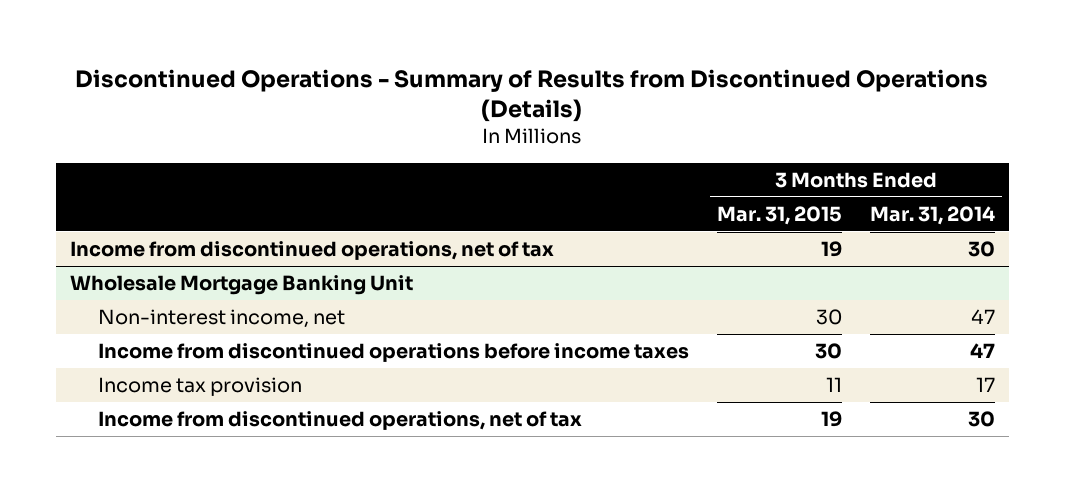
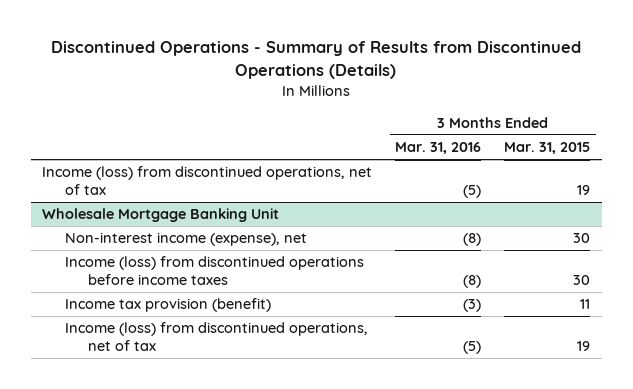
[869,205,995,225] Mar. 31, 2014 -> none
none -> [395,142,482,155] Mar. 31, 2016
[70,241,555,261] Income from discontinued operations, net of tax -> [42,166,373,195] Income (loss) from discontinued operations, net of tax
[98,309,346,329] Non-interest income, net -> [64,232,307,247] Non-interest income (expense), net
[98,343,690,363] Income from discontinued operations before income taxes -> [64,256,364,285] Income (loss) from discontinued operations before income taxes
[98,377,303,397] Income tax provision -> [64,298,271,313] Income tax provision (benefit)
[98,411,583,431] Income from discontinued operations, net of tax -> [64,322,368,351] Income (loss) from discontinued operations, net of tax

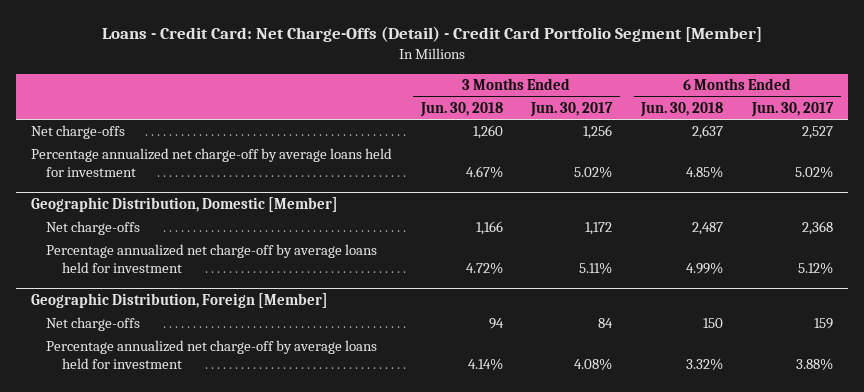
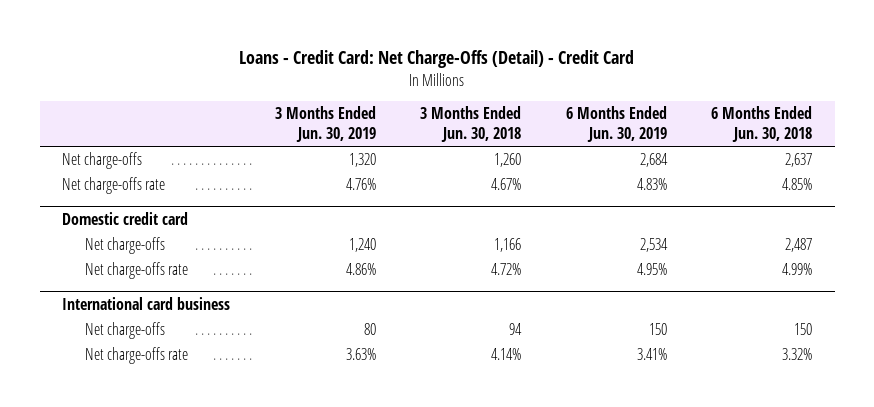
[101,25,762,42] Loans - Credit Card: Net Charge-Offs (Detail) - Credit Card Portfolio Segment [Member] -> [239,50,635,69] Loans - Credit Card: Net Charge-Offs (Detail) - Credit Card
[530,101,614,117] Jun. 30, 2017 -> none
[751,101,835,117] Jun. 30, 2017 -> none
none -> [274,106,376,143] 3 Months Ended Jun. 30, 2019
none -> [565,106,667,143] 6 Months Ended Jun. 30, 2019
[30,148,392,178] Percentage annualized net charge-off by average loans held for investment -> [62,176,166,194] Net charge-offs rate
[30,197,338,213] Geographic Distribution, Domestic [Member] -> [62,211,189,225] Domestic credit card
[46,244,378,274] Percentage annualized net charge-off by average loans held for investment -> [84,261,188,279] Net charge-offs rate
[30,293,328,309] Geographic Distribution, Foreign [Member] -> [62,296,231,310] International card business
[46,340,378,370] Percentage annualized net charge-off by average loans held for investment -> [84,346,188,364] Net charge-offs rate

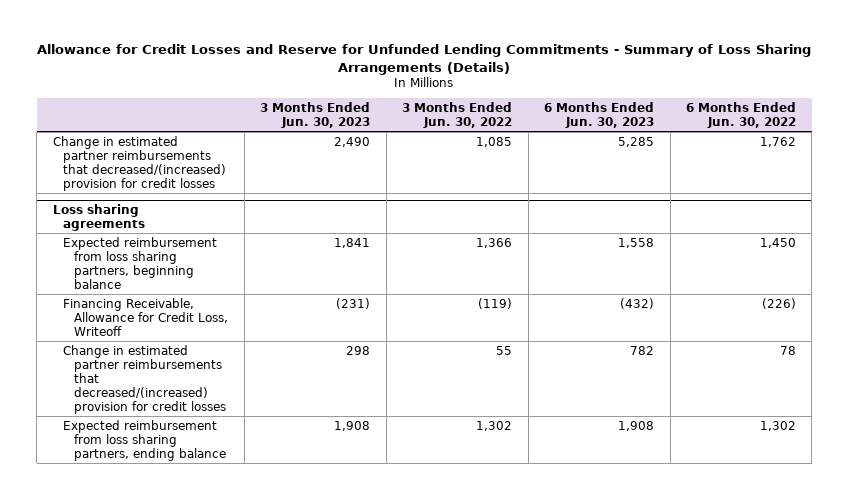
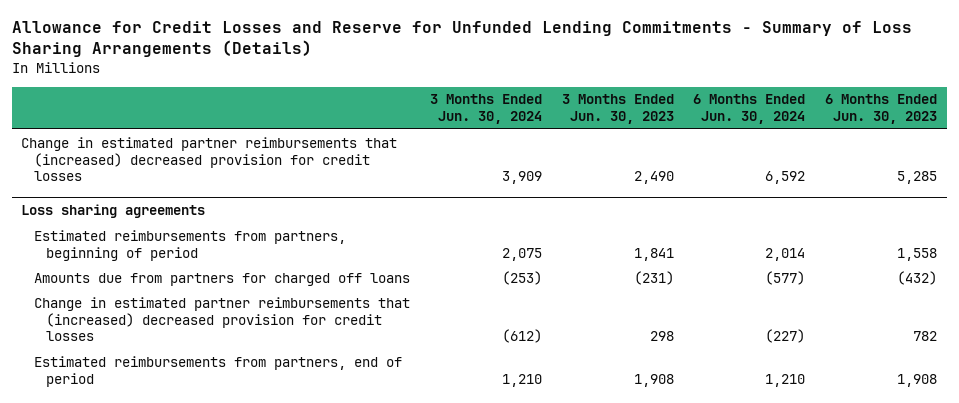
[402,101,513,128] 3 Months Ended Jun. 30, 2022 -> none
[686,101,797,128] 6 Months Ended Jun. 30, 2022 -> none
none -> [429,94,542,125] 3 Months Ended Jun. 30, 2024
none -> [693,94,806,125] 6 Months Ended Jun. 30, 2024
[52,135,227,191] Change in estimated partner reimbursements that decreased/(increased) provision for credit losses -> [21,136,398,182] Change in estimated partner reimbursements that (increased) decreased provision for credit losses
[63,236,218,289] Expected reimbursement from loss sharing partners, beginning balance -> [33,229,346,261] Estimated reimbursements from partners, beginning of period
[63,297,229,336] Financing Receivable, Allowance for Credit Loss, Writeoff -> [33,272,410,286] Amounts due from partners for charged off loans
[63,344,227,414] Change in estimated partner reimbursements that decreased/(increased) provision for credit losses -> [33,296,410,342] Change in estimated partner reimbursements that (increased) decreased provision for credit losses
[63,419,227,461] Expected reimbursement from loss sharing partners, ending balance -> [33,355,402,387] Estimated reimbursements from partners, end of period

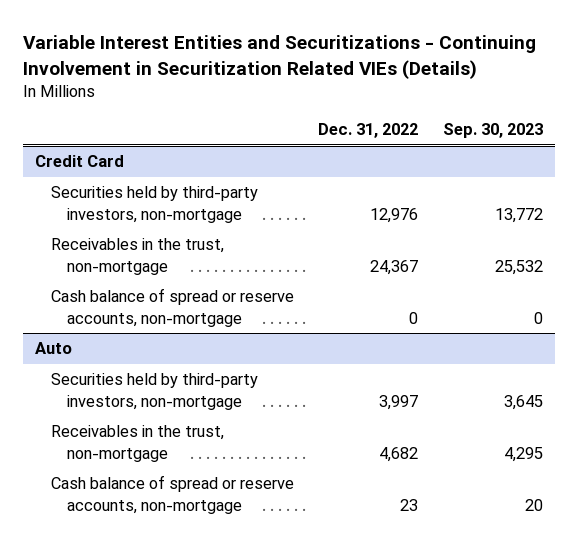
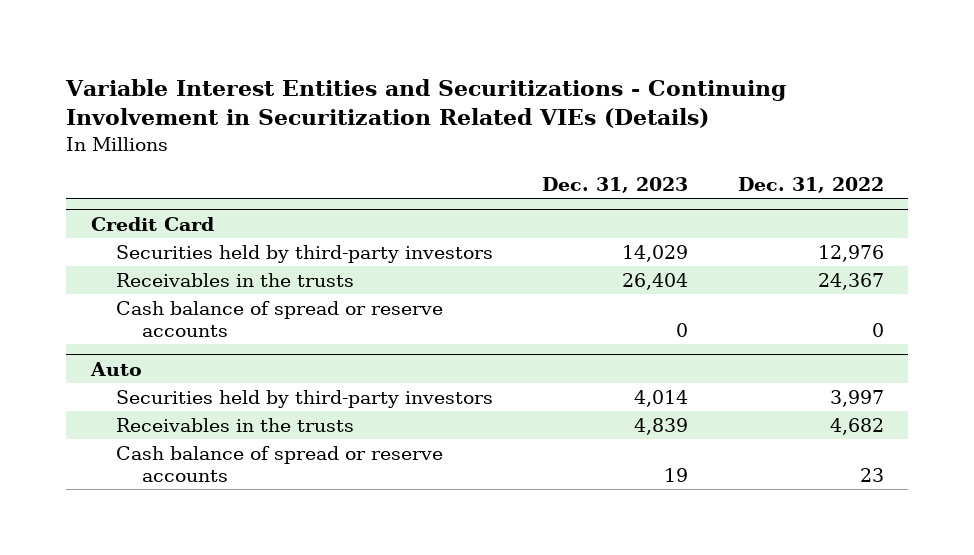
[442,123,543,139] Sep. 30, 2023 -> none
none -> [542,176,689,193] Dec. 31, 2023
[50,186,258,223] Securities held by third-party investors, non-mortgage -> [116,245,494,264] Securities held by third-party investors
[50,238,224,275] Receivables in the trust, non-mortgage -> [116,273,355,288] Receivables in the trusts
[50,288,294,327] Cash balance of spread or reserve accounts, non-mortgage -> [116,301,444,338] Cash balance of spread or reserve accounts
[50,373,258,410] Securities held by third-party investors, non-mortgage -> [116,390,494,409] Securities held by third-party investors
[50,425,224,462] Receivables in the trust, non-mortgage -> [116,418,355,433] Receivables in the trusts
[50,475,294,514] Cash balance of spread or reserve accounts, non-mortgage -> [116,446,444,483] Cash balance of spread or reserve accounts

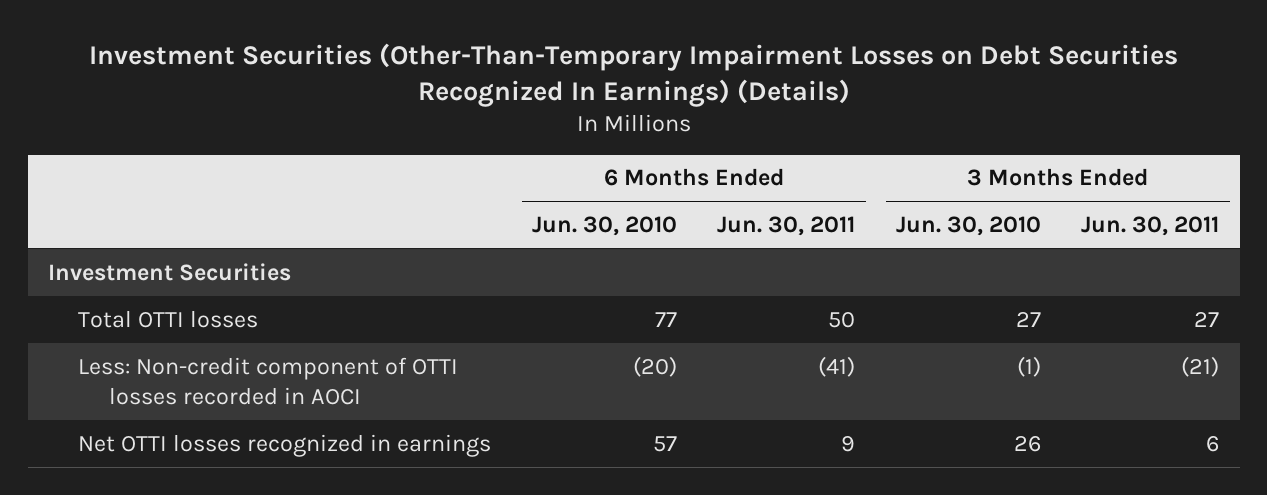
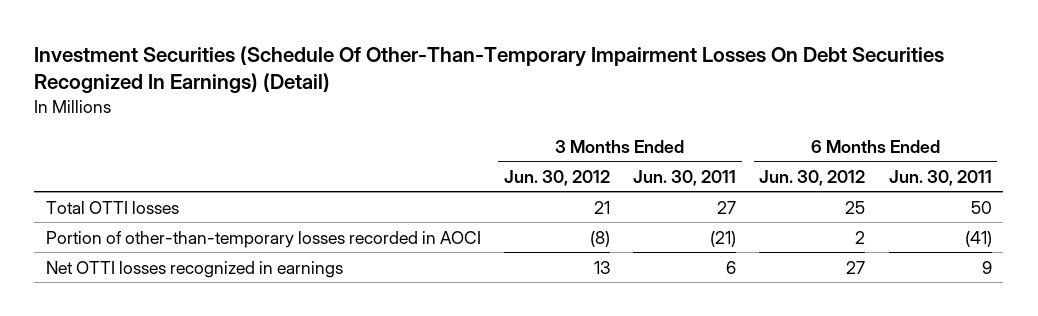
[88,42,1178,107] Investment Securities (Other-Than-Temporary Impairment Losses on Debt Securities Recognized In Earnings) (Details) -> [34,45,945,94] Investment Securities (Schedule Of Other-Than-Temporary Impairment Losses On Debt Securities Recognized In Earnings) (Detail)
[531,215,677,236] Jun. 30, 2010 -> none
[895,215,1041,236] Jun. 30, 2010 -> none
none -> [504,169,611,186] Jun. 30, 2012
none -> [759,169,866,186] Jun. 30, 2012
[47,262,291,281] Investment Securities -> none
[78,356,459,405] Less: Non-credit component of OTTI losses recorded in AOCI -> [46,230,482,248] Portion of other-than-temporary losses recorded in AOCI

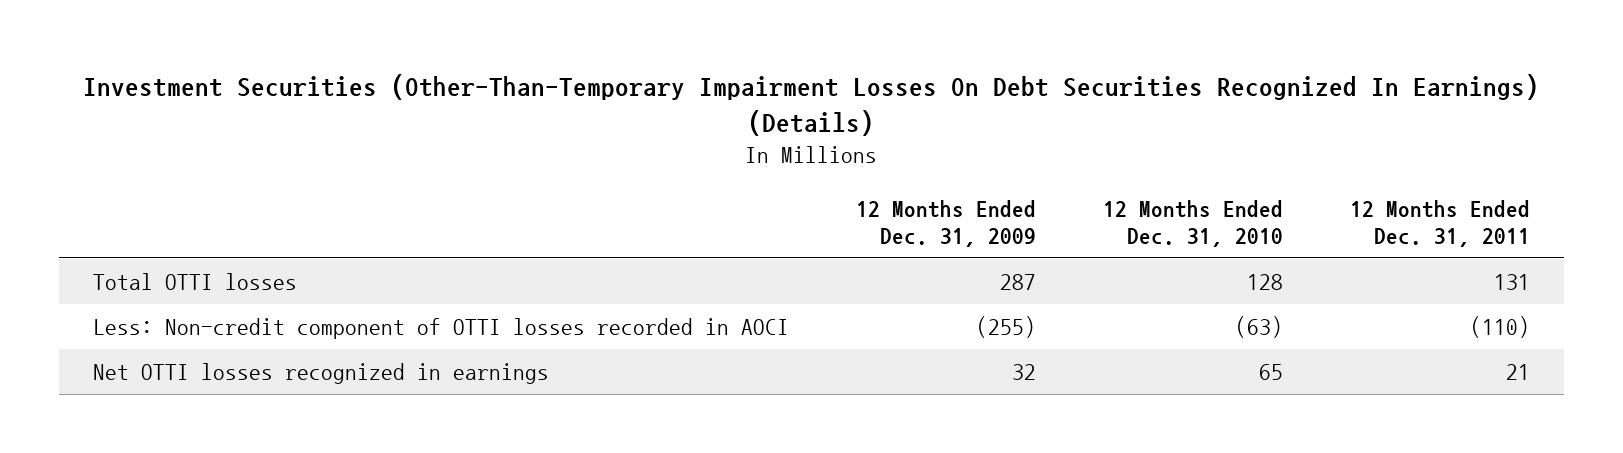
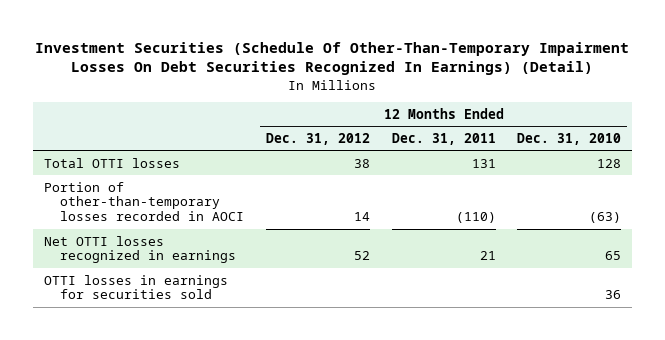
[83,74,1540,137] Investment Securities (Other-Than-Temporary Impairment Losses On Debt Securities Recognized In Earnings) (Details) -> [35,41,630,76] Investment Securities (Schedule Of Other-Than-Temporary Impairment Losses On Debt Securities Recognized In Earnings) (Detail)
[855,199,1036,247] 12 Months Ended Dec. 31, 2009 -> none
none -> [265,132,370,145] Dec. 31, 2012
[92,317,789,339] Less: Non-credit component of OTTI losses recorded in AOCI -> [43,181,245,222] Portion of other-than-temporary losses recorded in AOCI
none -> [43,274,228,300] OTTI losses in earnings for securities sold

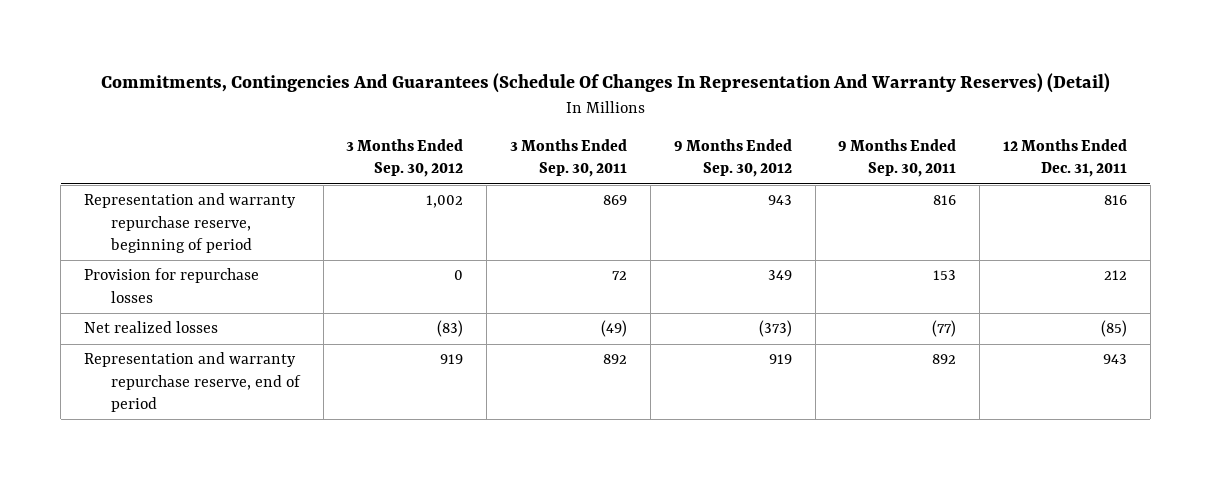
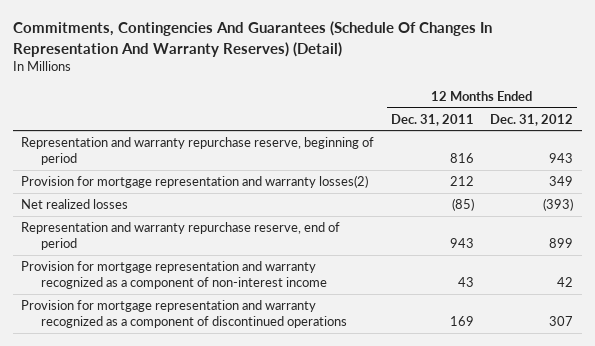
[346,139,464,178] 3 Months Ended Sep. 30, 2012 -> none
[510,139,628,178] 3 Months Ended Sep. 30, 2011 -> none
[673,139,792,178] 9 Months Ended Sep. 30, 2012 -> none
[838,139,957,178] 9 Months Ended Sep. 30, 2011 -> none
none -> [490,113,574,126] Dec. 31, 2012
[83,268,259,303] Provision for repurchase losses -> [21,175,369,189] Provision for mortgage representation and warranty losses(2)
none -> [21,261,327,290] Provision for mortgage representation and warranty recognized as a component of non-interest income
none -> [21,300,347,329] Provision for mortgage representation and warranty recognized as a component of discontinued operations

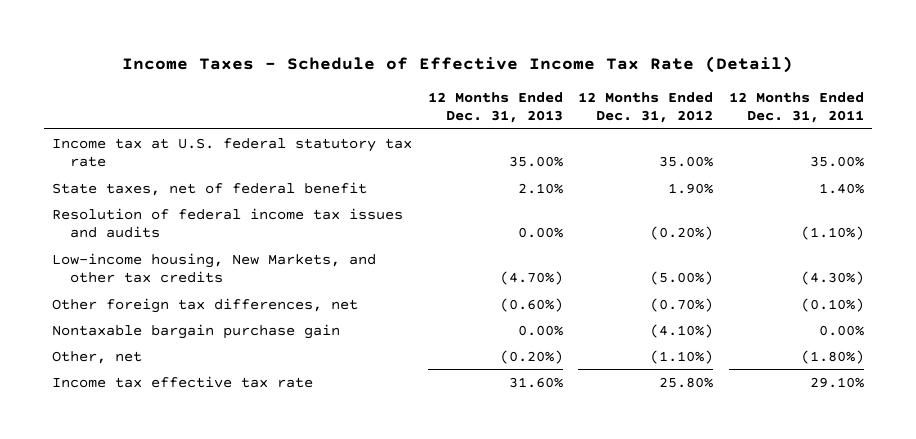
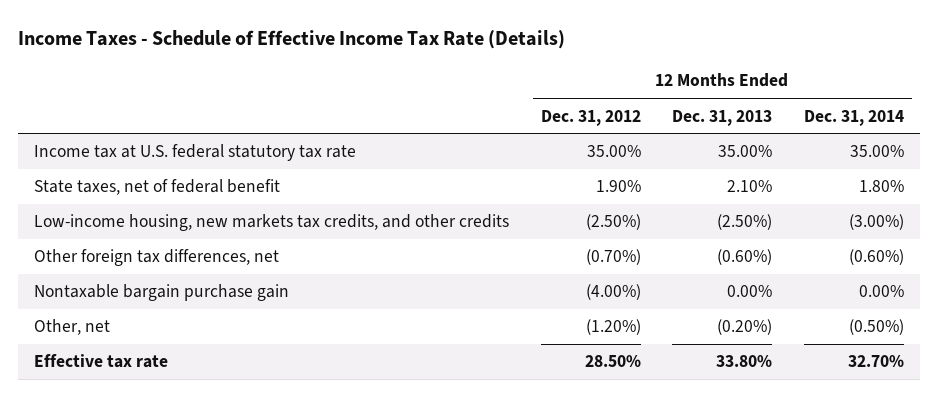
[122,55,794,73] Income Taxes - Schedule of Effective Income Tax Rate (Detail) -> [17,30,565,50] Income Taxes - Schedule of Effective Income Tax Rate (Details)
[729,91,865,124] 12 Months Ended Dec. 31, 2011 -> none
none -> [804,109,905,126] Dec. 31, 2014
[52,207,404,238] Resolution of federal income tax issues and audits -> none
[52,252,377,283] Low-income housing, New Markets, and other tax credits -> [33,214,509,232] Low-income housing, new markets tax credits, and other credits
[499,270,563,285] (4.70%) -> [717,214,773,231] (2.50%)
[650,270,714,285] (5.00%) -> [585,214,641,231] (2.50%)
[650,323,714,338] (4.10%) -> [585,284,641,301] (4.00%)
[650,349,714,364] (1.10%) -> [585,319,641,336] (1.20%)
[52,375,314,388] Income tax effective tax rate -> [33,354,168,369] Effective tax rate
[508,376,563,388] 31.60% -> [716,355,773,368] 33.80%
[659,376,714,388] 25.80% -> [584,355,641,368] 28.50%

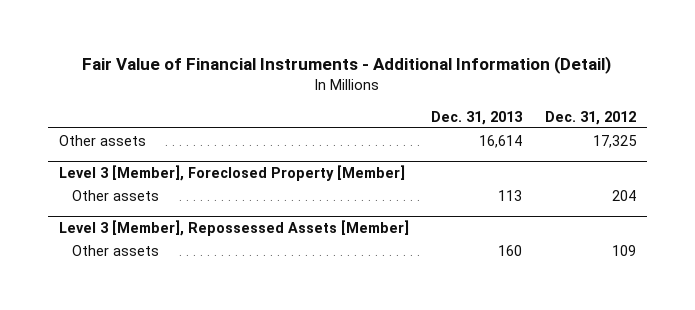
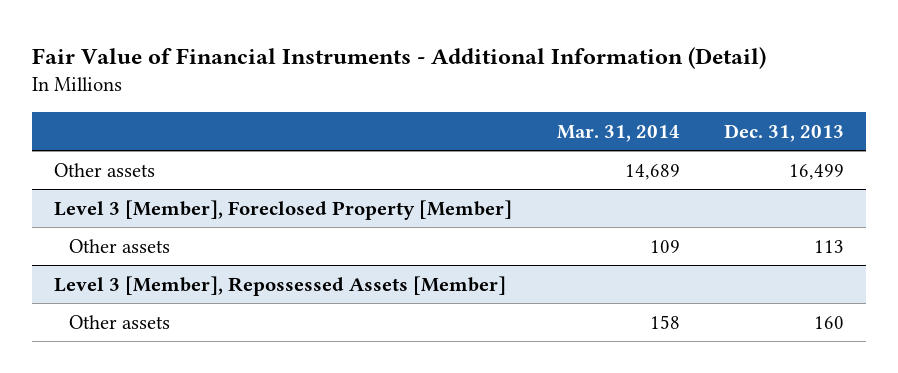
[544,110,636,125] Dec. 31, 2012 -> none
none -> [556,124,680,142] Mar. 31, 2014
[479,134,523,148] 16,614 -> [789,163,845,180] 16,499

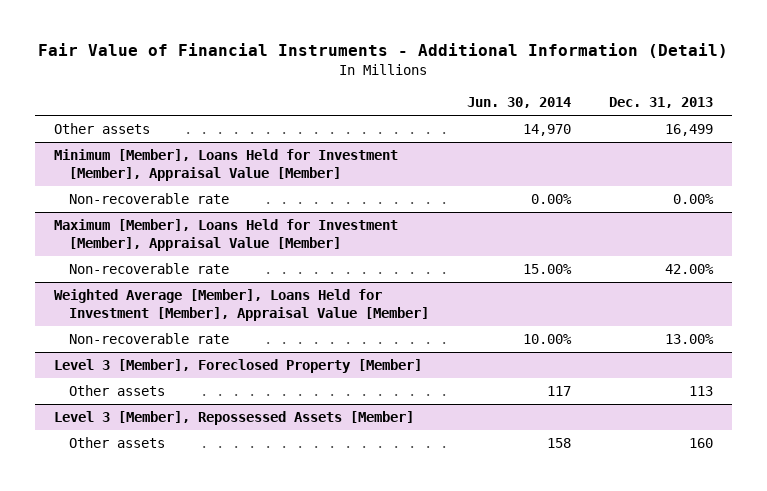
[556,124,680,142] Mar. 31, 2014 -> none
none -> [467,97,572,109] Jun. 30, 2014
none -> [53,149,398,182] Minimum [Member], Loans Held for Investment [Member], Appraisal Value [Member]
none -> [69,193,230,205] Non-recoverable rate
none -> [53,219,398,252] Maximum [Member], Loans Held for Investment [Member], Appraisal Value [Member]
none -> [69,263,230,275] Non-recoverable rate
none -> [53,289,430,322] Weighted Average [Member], Loans Held for Investment [Member], Appraisal Value [Member]
none -> [69,333,230,345] Non-recoverable rate

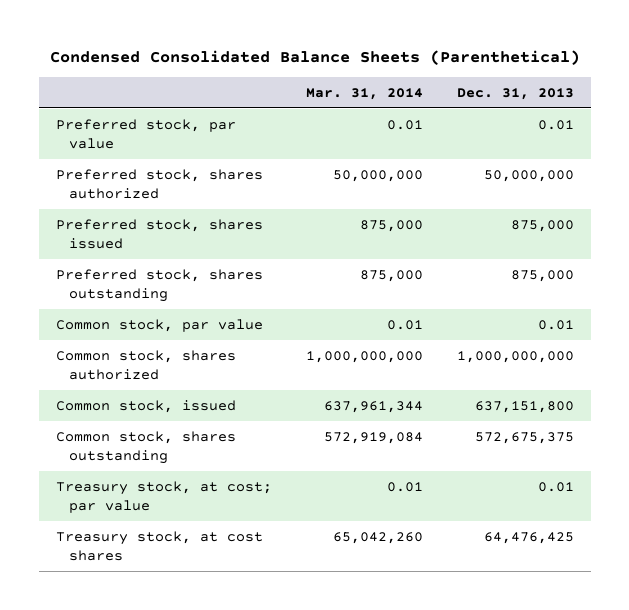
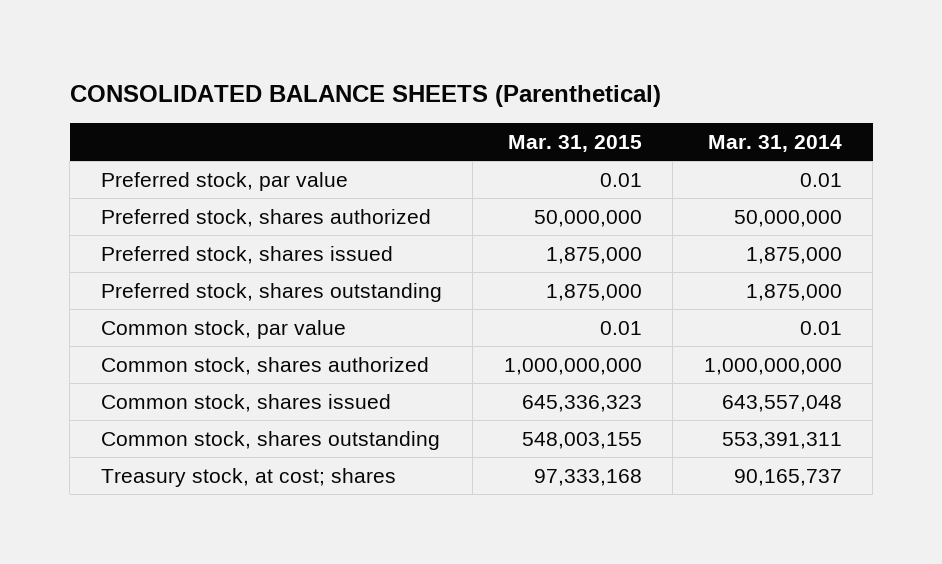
[49,49,580,65] Condensed Consolidated Balance Sheets (Parenthetical) -> [69,85,661,108] CONSOLIDATED BALANCE SHEETS (Parenthetical)
[456,87,574,100] Dec. 31, 2013 -> none
none -> [507,135,642,153] Mar. 31, 2015
[359,219,423,232] 875,000 -> [745,246,842,264] 1,875,000
[359,269,423,282] 875,000 -> [745,283,842,301] 1,875,000
[55,480,272,514] Treasury stock, at cost; par value -> none
[55,399,236,413] Common stock, issued -> [100,393,391,412] Common stock, shares issued
[323,400,423,413] 637,961,344 -> [721,394,842,412] 643,557,048
[323,431,423,444] 572,919,084 -> [721,431,842,449] 553,391,311
[55,530,263,562] Treasury stock, at cost shares -> [100,467,396,487] Treasury stock, at cost; shares
[332,531,423,544] 65,042,260 -> [733,468,842,486] 90,165,737

